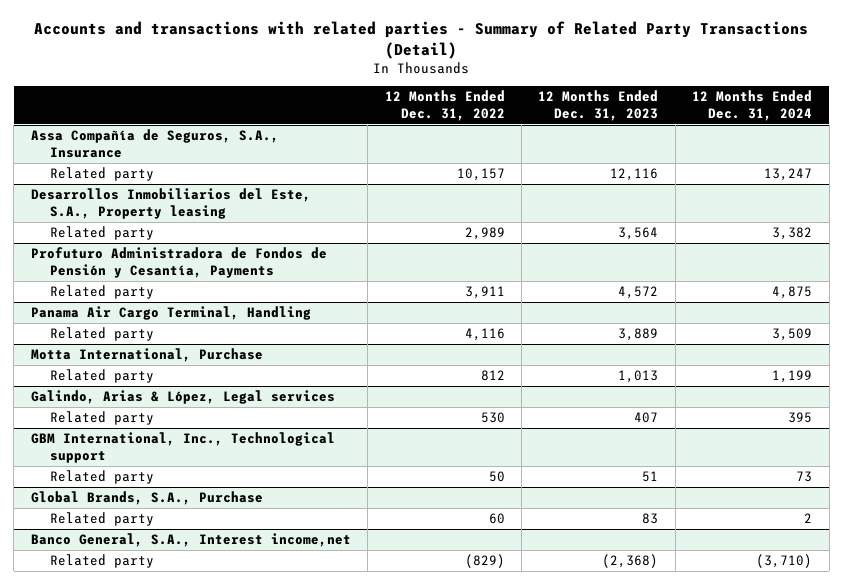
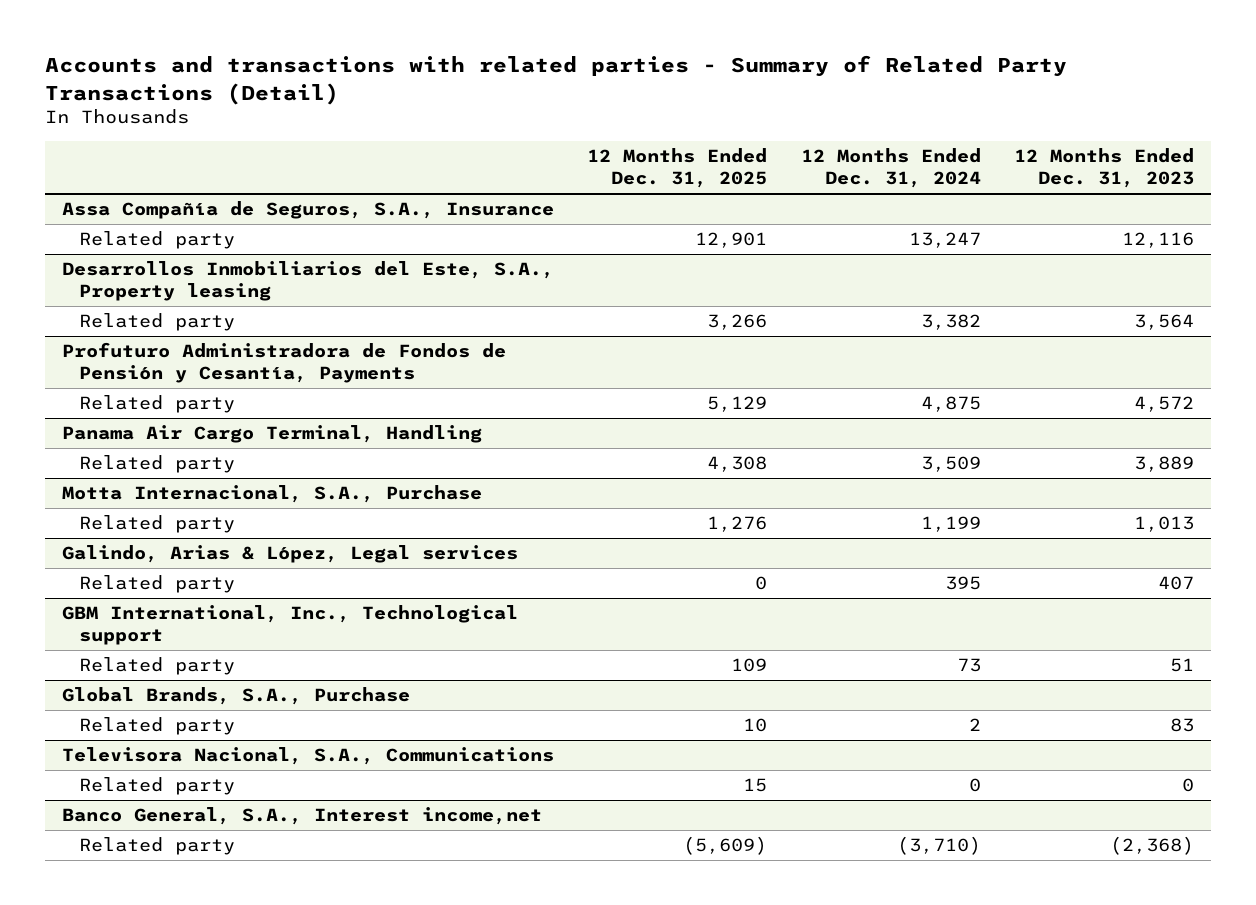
[384,90,505,121] 12 Months Ended Dec. 31, 2022 -> none
none -> [587,148,768,189] 12 Months Ended Dec. 31, 2025
[30,348,263,363] Motta International, Purchase -> none
none -> [61,485,482,504] Motta Internacional, S.A., Purchase
none -> [61,747,554,766] Televisora Nacional, S.A., Communications
none -> [78,777,235,796] Related party

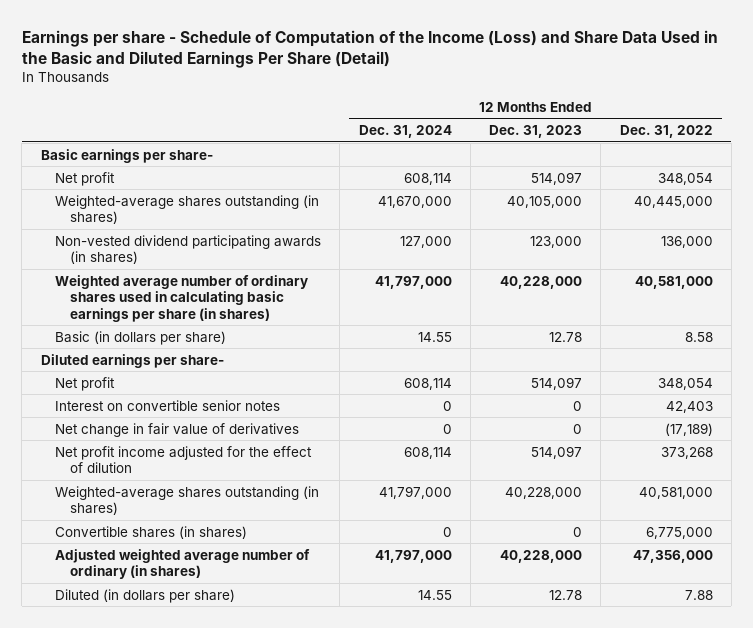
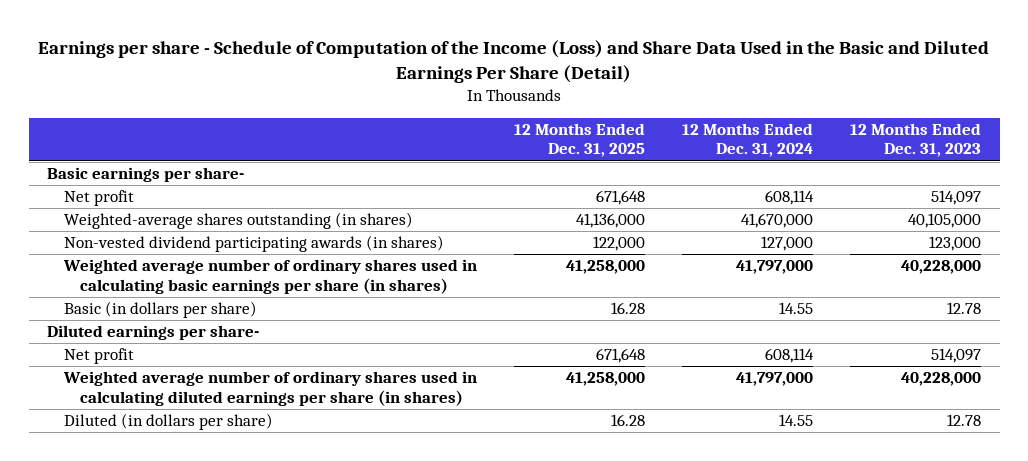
[619,124,713,138] Dec. 31, 2022 -> none
none -> [513,122,645,158] 12 Months Ended Dec. 31, 2025
[55,399,281,411] Interest on convertible senior notes -> none
[55,422,300,437] Net change in fair value of derivatives -> none
[55,445,313,474] Net profit income adjusted for the effect of dilution -> none
[55,485,320,516] Weighted-average shares outstanding (in shares) -> none
[55,525,248,539] Convertible shares (in shares) -> none
[55,548,311,580] Adjusted weighted average number of ordinary (in shares) -> [62,371,477,406] Weighted average number of ordinary shares used in calculating diluted earnings per share (in shares)

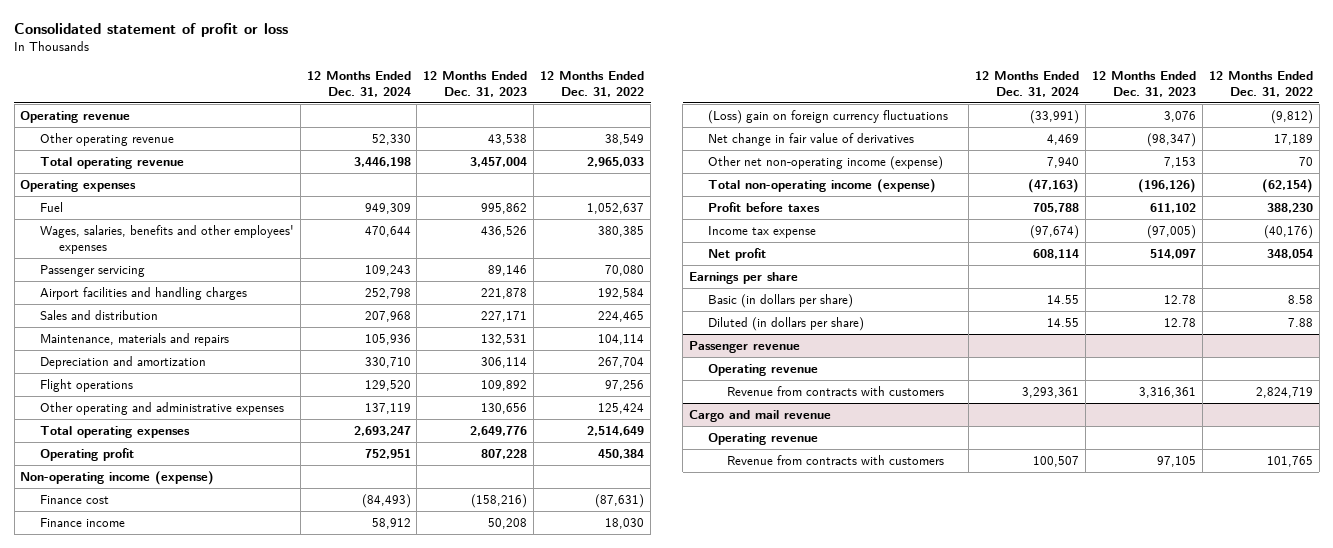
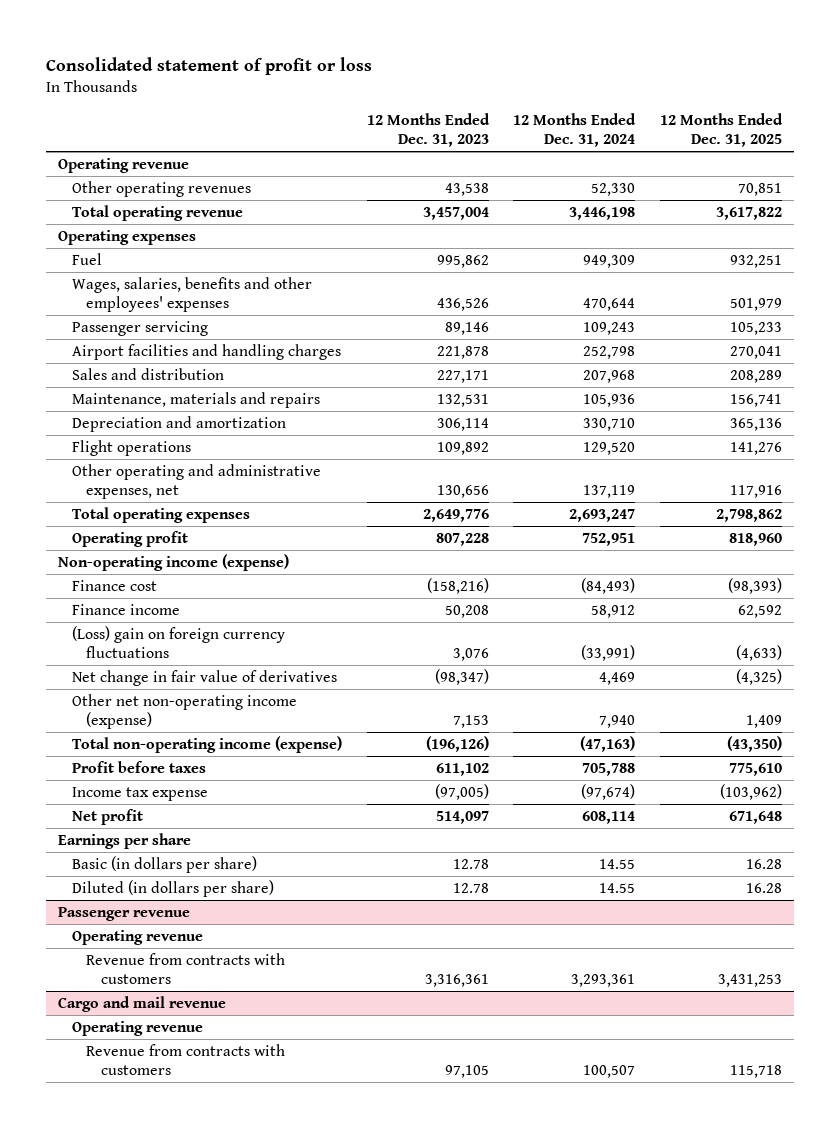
[540,70,645,98] 12 Months Ended Dec. 31, 2022 -> none
none -> [659,112,783,148] 12 Months Ended Dec. 31, 2025
[39,132,174,146] Other operating revenue -> [72,180,252,197] Other operating revenues
[39,401,284,415] Other operating and administrative expenses -> [72,463,322,500] Other operating and administrative expenses, net

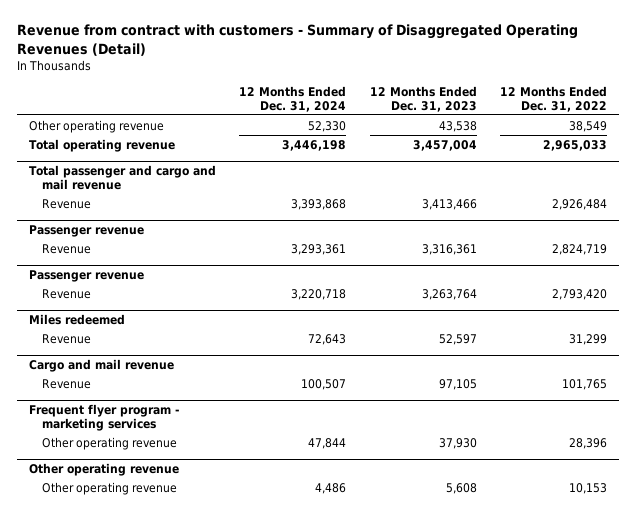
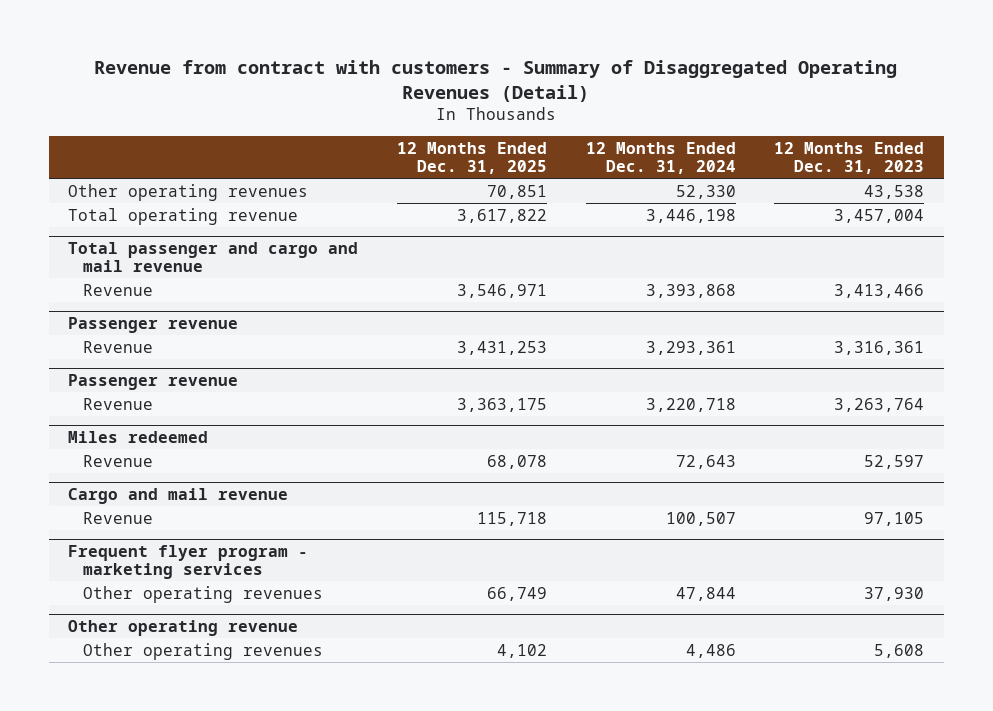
[500,85,608,113] 12 Months Ended Dec. 31, 2022 -> none
none -> [397,141,548,174] 12 Months Ended Dec. 31, 2025
[28,119,164,133] Other operating revenue -> [68,183,309,201] Other operating revenues
[42,436,178,450] Other operating revenue -> [83,585,324,603] Other operating revenues
[42,481,178,495] Other operating revenue -> [83,642,324,660] Other operating revenues

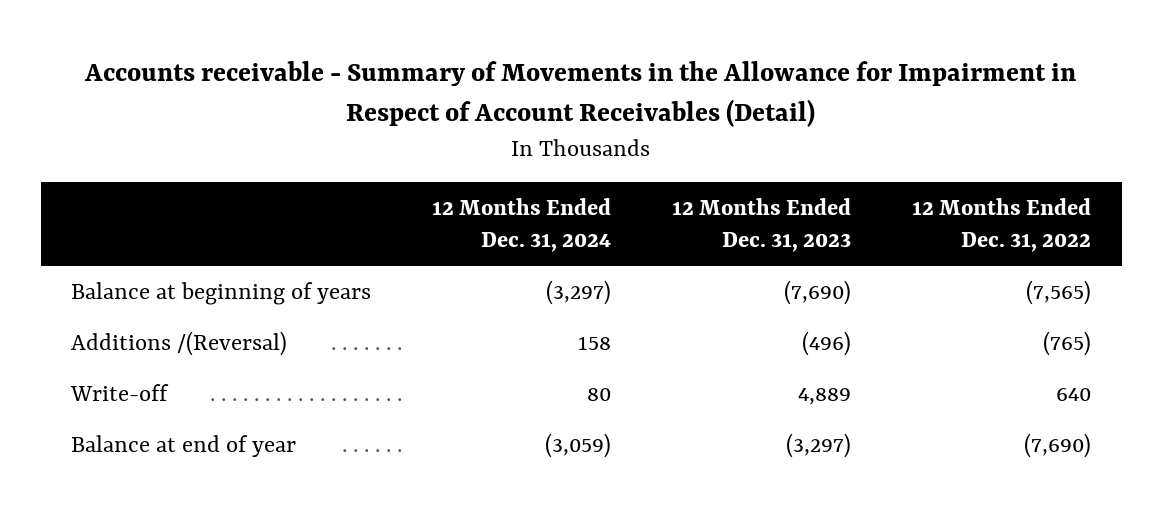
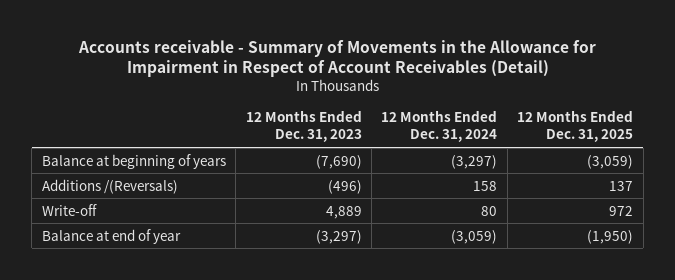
[912,198,1092,253] 12 Months Ended Dec. 31, 2022 -> none
none -> [517,110,634,143] 12 Months Ended Dec. 31, 2025
[71,330,288,356] Additions /(Reversal) -> [41,178,178,194] Additions /(Reversals)

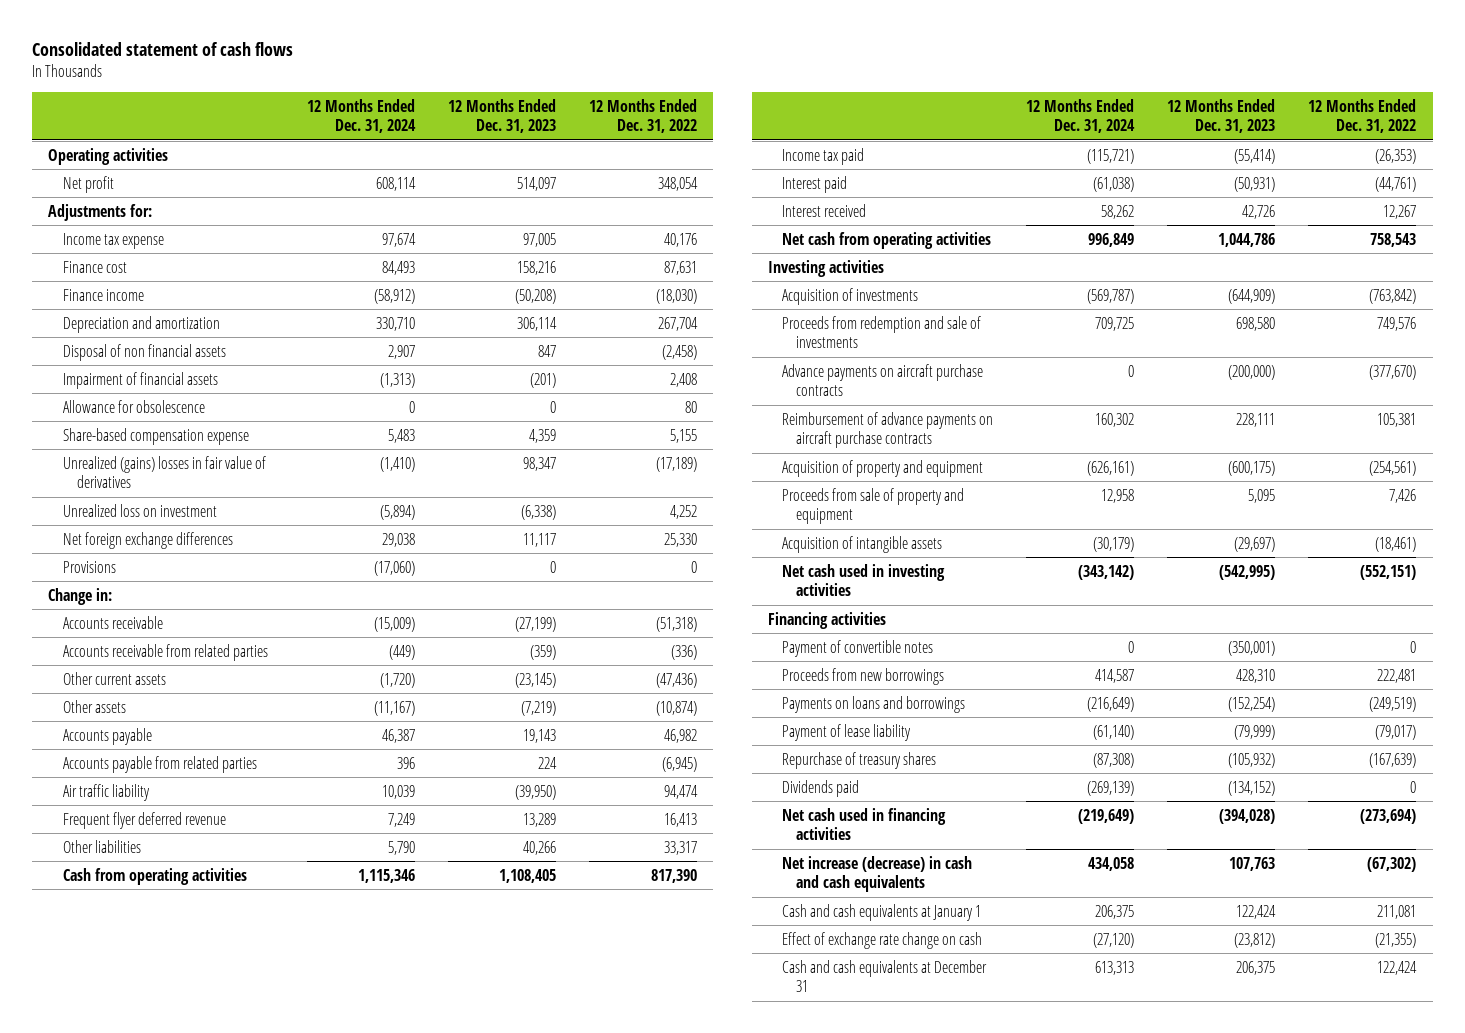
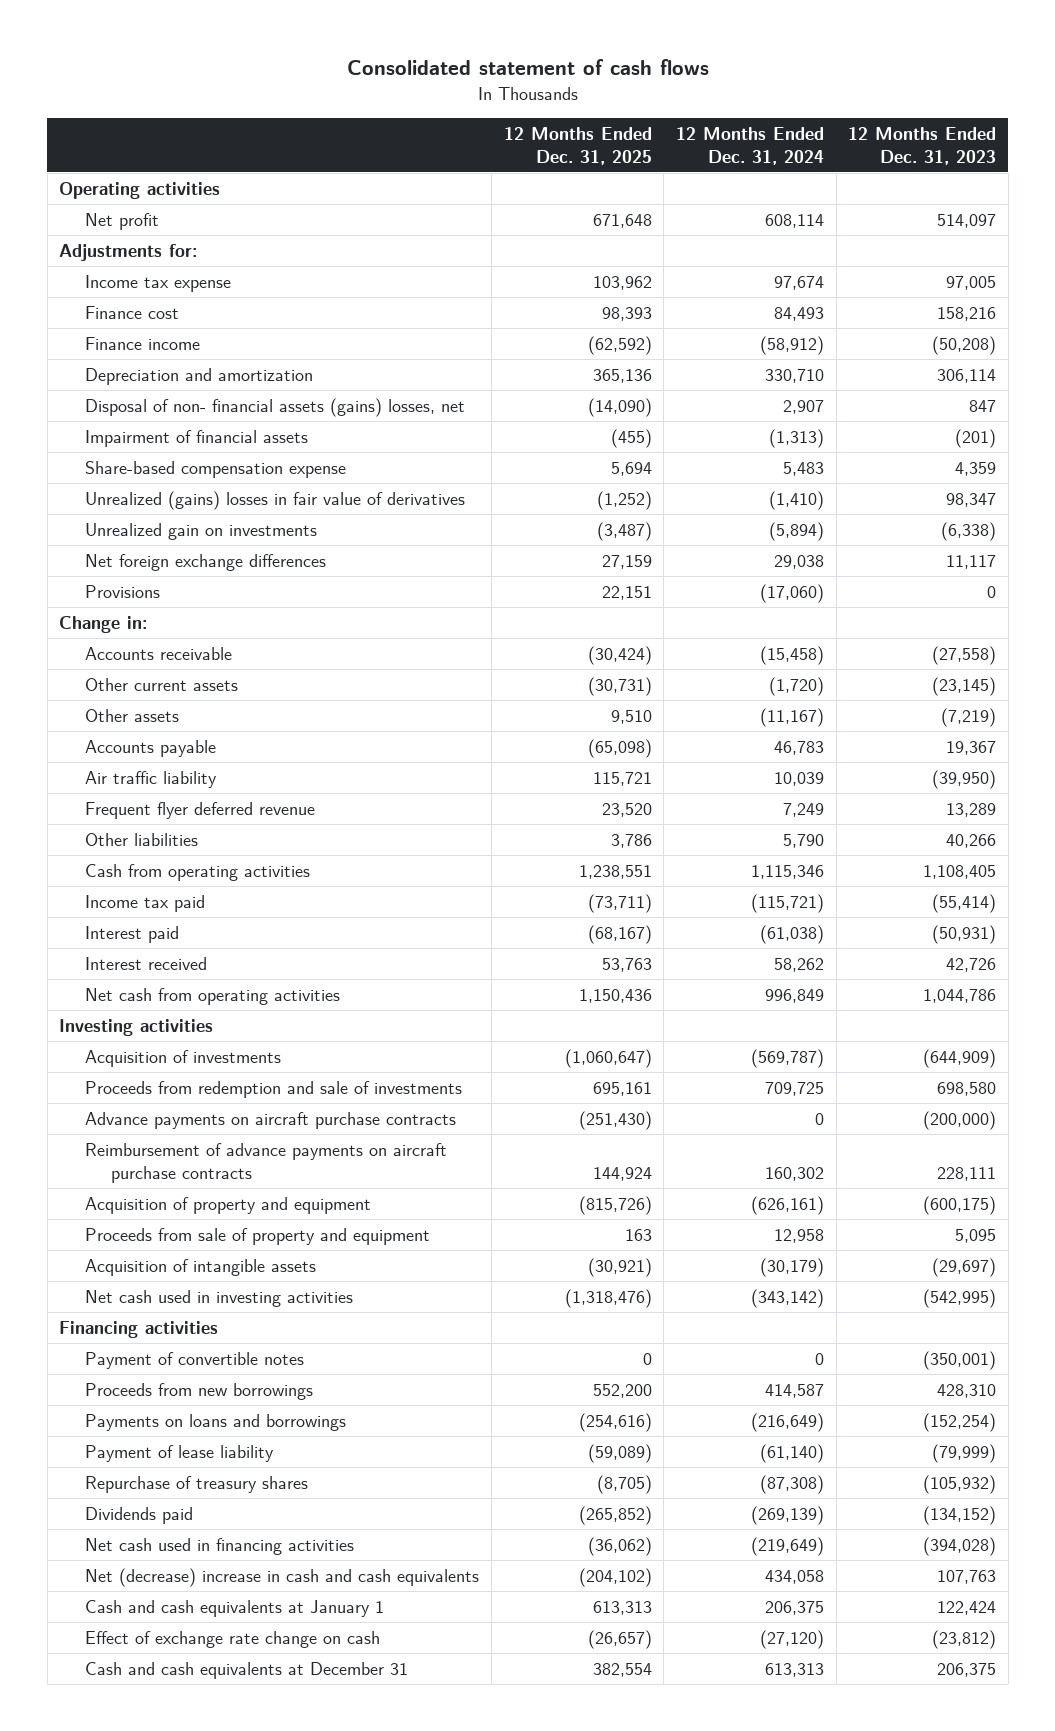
[588,98,697,134] 12 Months Ended Dec. 31, 2022 -> none
none -> [503,126,652,165] 12 Months Ended Dec. 31, 2025
[62,343,226,361] Disposal of non financial assets -> [85,397,466,417] Disposal of non- financial assets (gains) losses, net
[62,399,205,413] Allowance for obsolescence -> none
[62,503,217,517] Unrealized loss on investment -> [85,522,318,540] Unrealized gain on investments
[62,643,268,661] Accounts receivable from related parties -> none
[373,616,415,632] (15,009) -> [759,645,824,665] (15,458)
[514,616,556,632] (27,199) -> [932,645,997,665] (27,558)
[62,755,257,773] Accounts payable from related parties -> none
[381,728,415,743] 46,387 -> [773,740,824,755] 46,783
[522,728,556,743] 19,143 -> [946,740,997,755] 19,367
[782,855,973,893] Net increase (decrease) in cash and cash equivalents -> [85,1567,480,1587] Net (decrease) increase in cash and cash equivalents

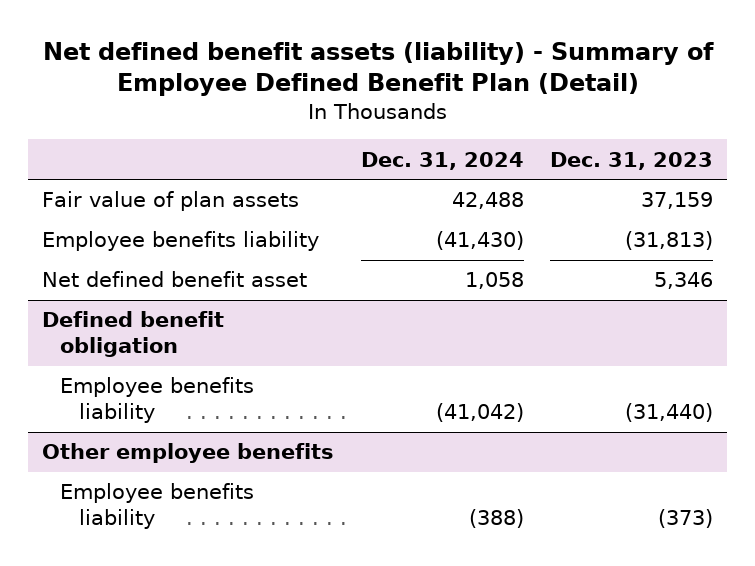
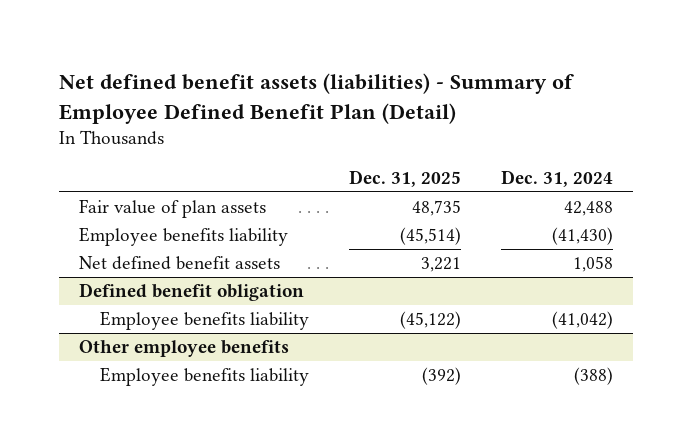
[42,41,714,97] Net defined benefit assets (liability) - Summary of Employee Defined Benefit Plan (Detail) -> [59,72,575,124] Net defined benefit assets (liabilities) - Summary of Employee Defined Benefit Plan (Detail)
[550,151,714,170] Dec. 31, 2023 -> none
none -> [349,169,462,187] Dec. 31, 2025
[41,271,307,288] Net defined benefit asset -> [79,256,281,271] Net defined benefit assets

